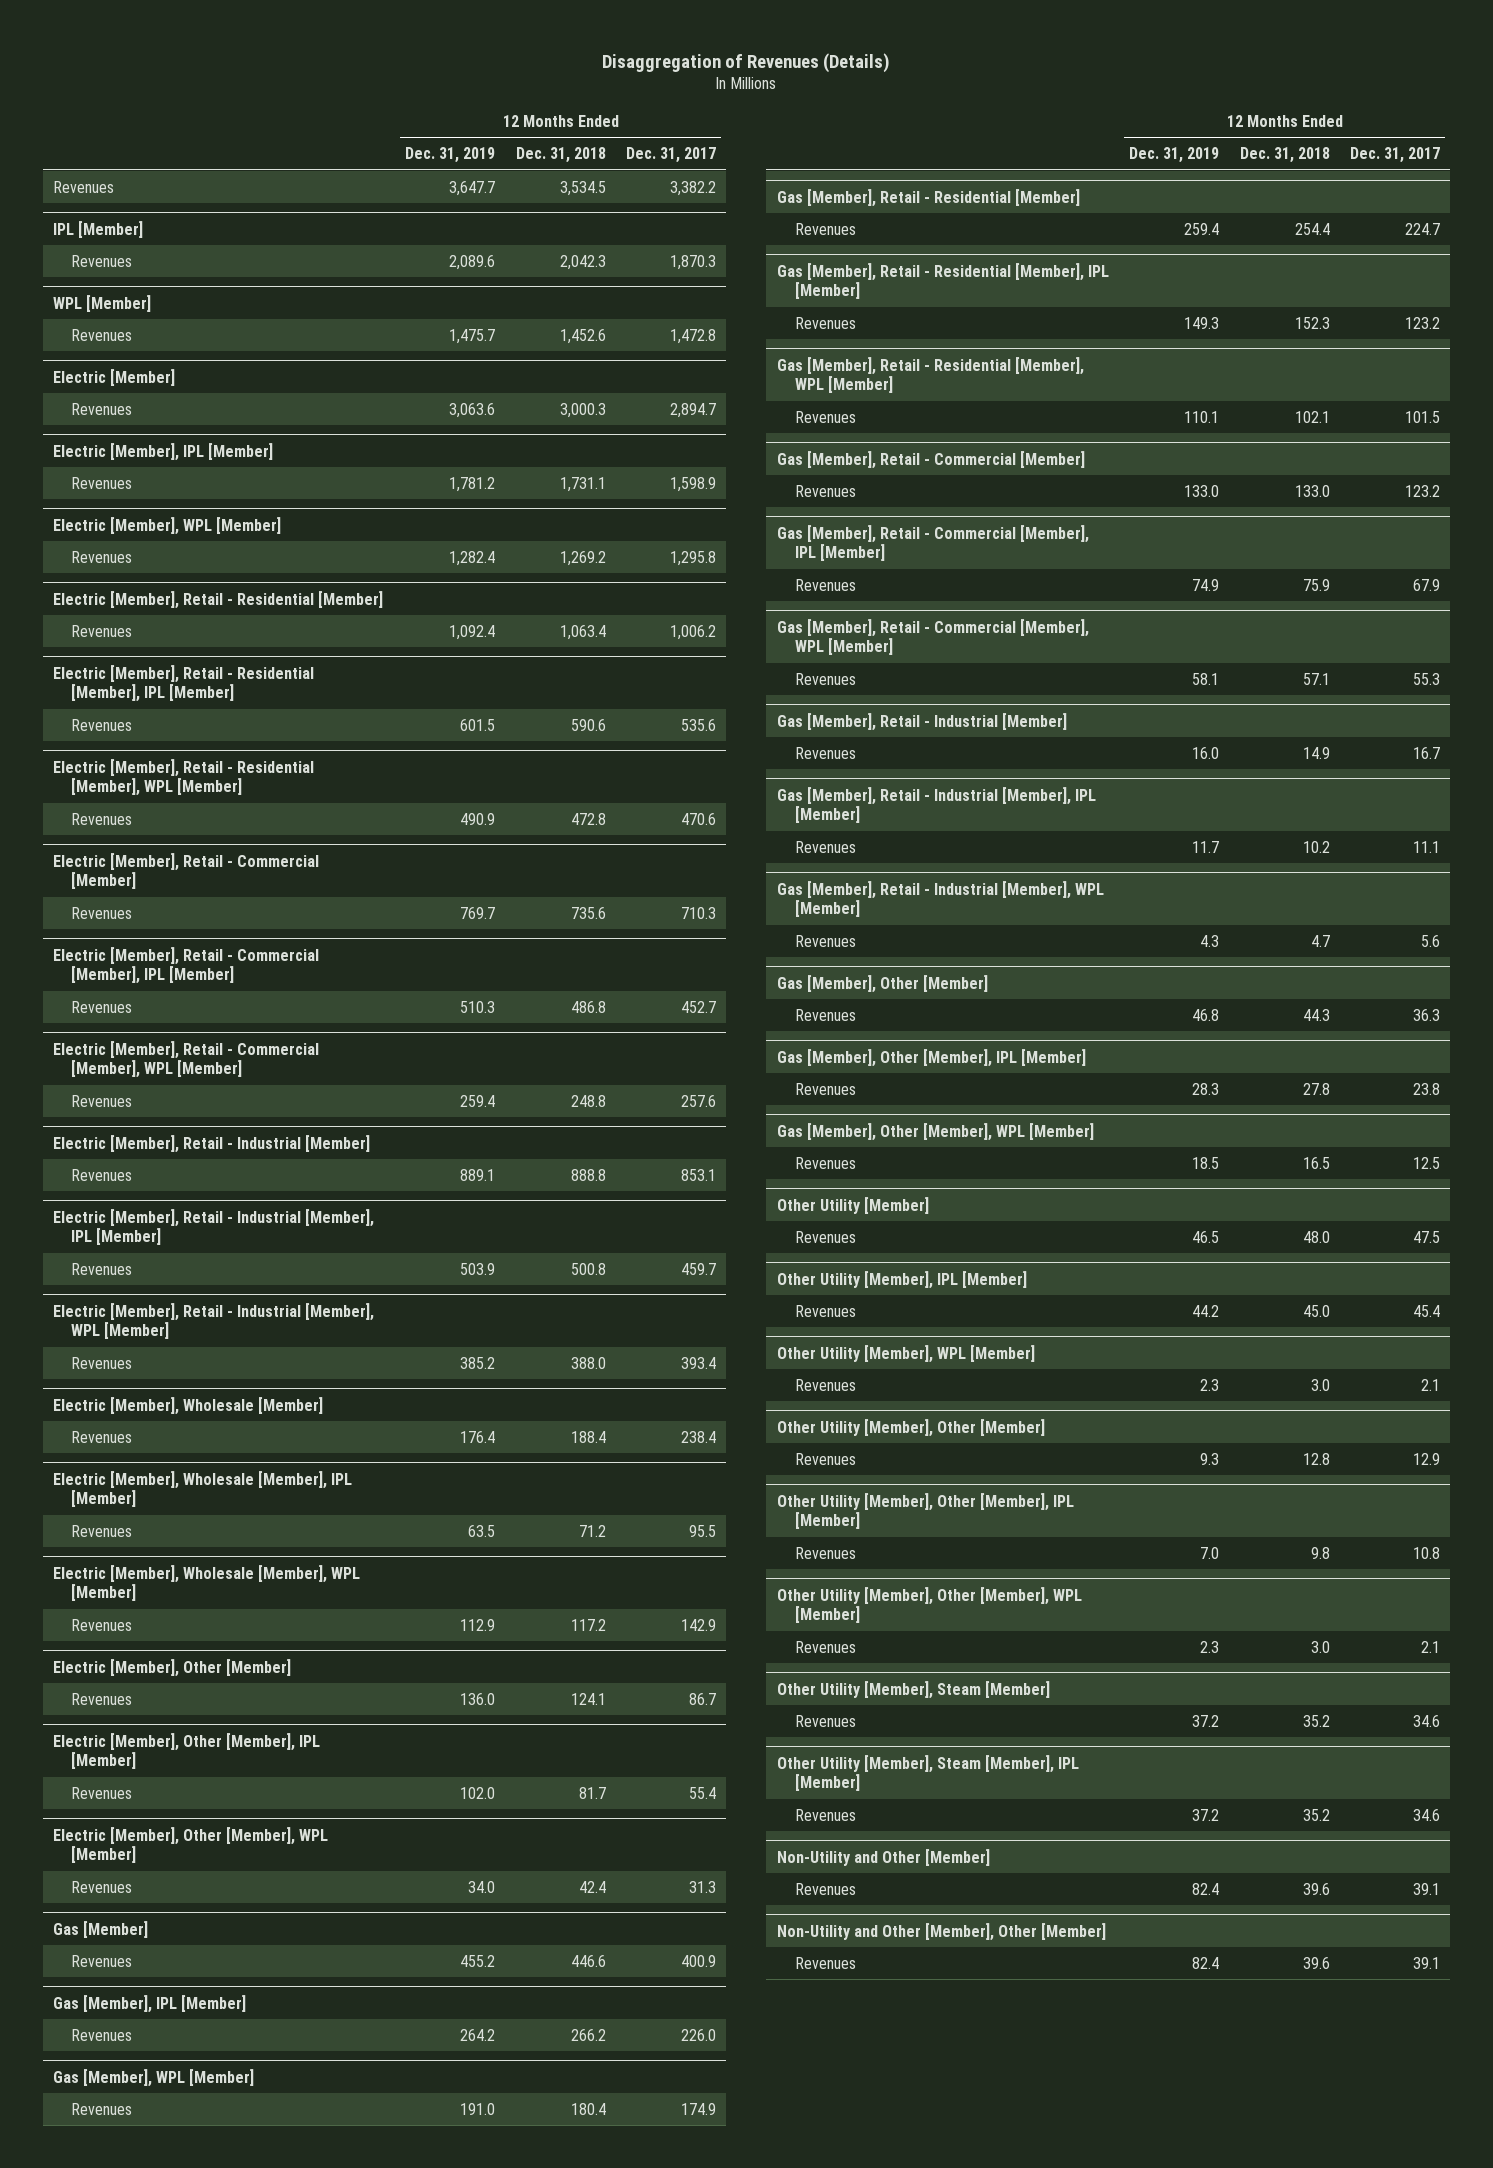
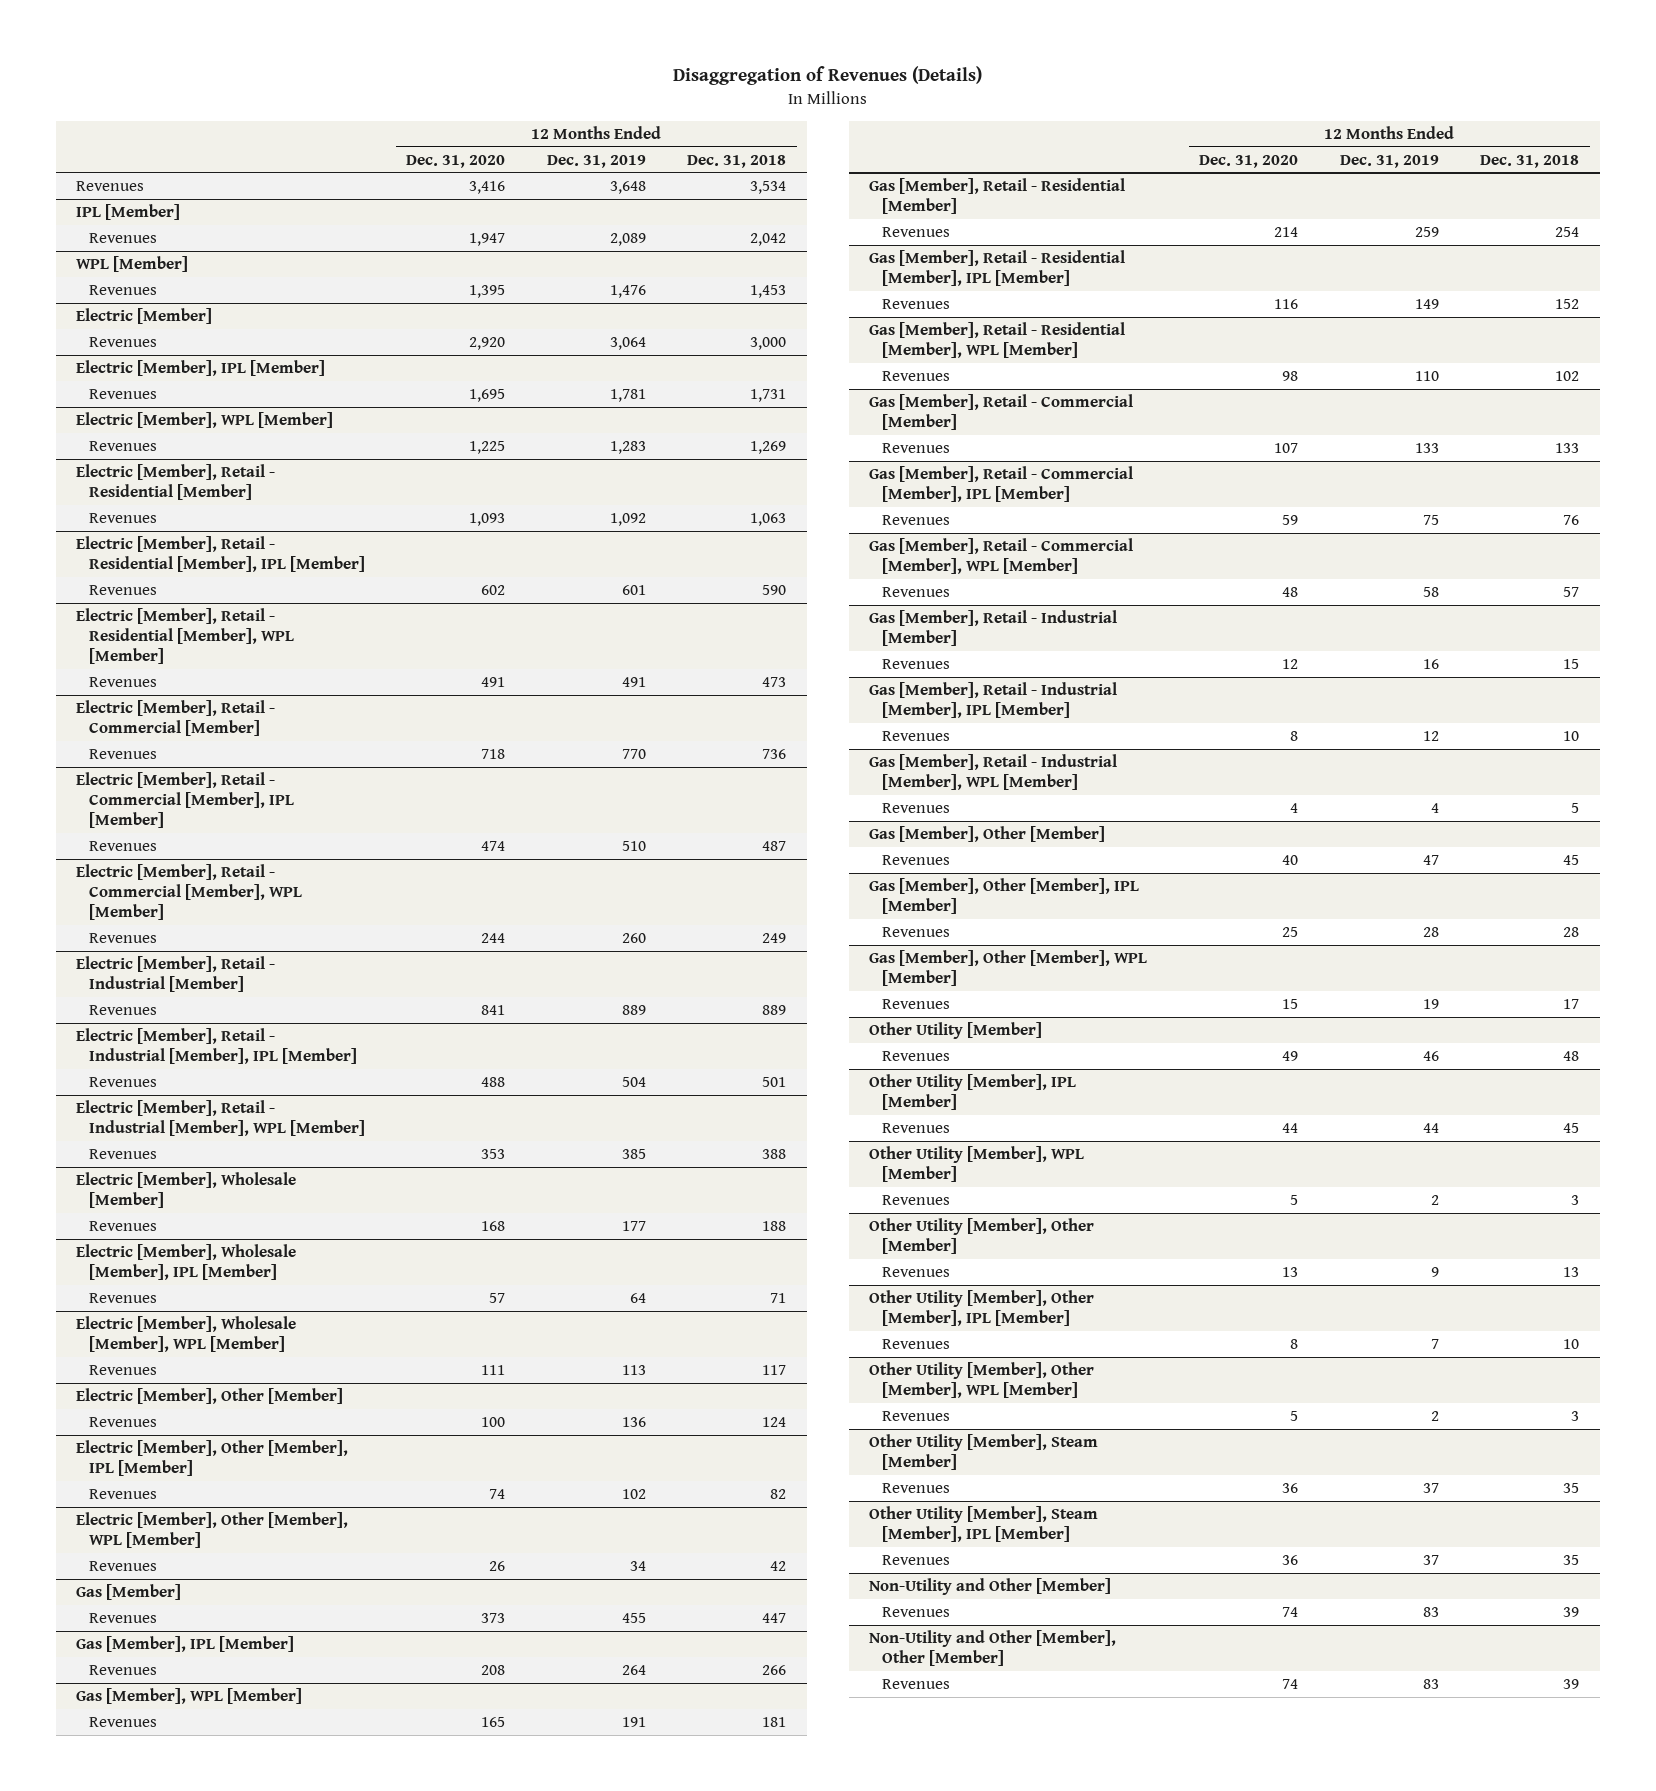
[626,147,717,164] Dec. 31, 2017 -> none
none -> [406,154,506,168] Dec. 31, 2020
[449,180,496,196] 3,647.7 -> [609,181,646,195] 3,648
[559,180,606,196] 3,534.5 -> [750,181,787,195] 3,534
[449,254,496,270] 2,089.6 -> [609,233,646,247] 2,089
[559,254,606,270] 2,042.3 -> [750,233,787,247] 2,042
[449,328,496,344] 1,475.7 -> [609,285,646,299] 1,476
[559,328,606,344] 1,452.6 -> [750,285,787,299] 1,453
[449,402,496,418] 3,063.6 -> [609,337,646,351] 3,064
[559,402,606,418] 3,000.3 -> [750,337,787,351] 3,000
[449,476,496,492] 1,781.2 -> [609,389,646,403] 1,781
[559,476,606,492] 1,731.1 -> [750,389,787,403] 1,731
[449,550,496,566] 1,282.4 -> [609,441,646,455] 1,283
[559,550,606,566] 1,269.2 -> [750,441,787,455] 1,269
[449,624,496,640] 1,092.4 -> [609,513,646,527] 1,092
[559,624,606,640] 1,063.4 -> [750,513,787,527] 1,063
[460,718,496,731] 601.5 -> [621,585,646,596] 601
[570,718,606,731] 590.6 -> [762,585,787,596] 590
[460,812,496,825] 490.9 -> [621,677,646,688] 491
[570,812,606,825] 472.8 -> [762,677,787,688] 473
[460,906,496,919] 769.7 -> [621,749,646,760] 770
[570,906,606,919] 735.6 -> [762,749,787,760] 736
[460,1000,496,1013] 510.3 -> [621,841,646,852] 510
[570,1000,606,1013] 486.8 -> [762,841,787,852] 487
[460,1094,496,1107] 259.4 -> [621,933,646,944] 260
[570,1094,606,1107] 248.8 -> [762,933,787,944] 249
[460,1168,496,1181] 889.1 -> [621,1005,646,1016] 889
[570,1168,606,1181] 888.8 -> [762,1005,787,1016] 889
[460,1262,496,1275] 503.9 -> [621,1077,646,1088] 504
[570,1262,606,1275] 500.8 -> [762,1077,787,1088] 501
[460,1356,496,1369] 385.2 -> [621,1149,646,1160] 385
[570,1356,606,1369] 388.0 -> [762,1149,787,1160] 388
[460,1430,496,1443] 176.4 -> [621,1221,646,1232] 177
[570,1430,606,1443] 188.4 -> [762,1221,787,1232] 188
[468,1524,496,1537] 63.5 -> [629,1293,646,1304] 64
[578,1524,606,1537] 71.2 -> [770,1293,787,1304] 71
[460,1618,496,1631] 112.9 -> [621,1365,646,1376] 113
[570,1618,606,1631] 117.2 -> [762,1365,787,1376] 117
[460,1692,496,1705] 136.0 -> [621,1417,646,1428] 136
[570,1692,606,1705] 124.1 -> [762,1417,787,1428] 124
[460,1786,496,1799] 102.0 -> [621,1489,646,1500] 102
[578,1786,606,1799] 81.7 -> [770,1489,787,1500] 82
[468,1880,496,1893] 34.0 -> [629,1561,646,1572] 34
[578,1880,606,1893] 42.4 -> [770,1561,787,1572] 42
[460,1954,496,1967] 455.2 -> [621,1613,646,1624] 455
[570,1954,606,1967] 446.6 -> [762,1613,787,1624] 447
[460,2028,496,2041] 264.2 -> [621,1665,646,1676] 264
[570,2028,606,2041] 266.2 -> [762,1665,787,1676] 266
[460,2102,496,2115] 191.0 -> [621,1717,646,1728] 191
[570,2102,606,2115] 180.4 -> [762,1717,787,1728] 181
[1184,222,1220,235] 259.4 -> [1414,227,1439,238] 259
[1294,222,1330,235] 254.4 -> [1555,227,1580,238] 254
[1184,316,1220,329] 149.3 -> [1414,299,1439,310] 149
[1294,316,1330,329] 152.3 -> [1555,299,1580,310] 152
[1184,410,1220,423] 110.1 -> [1414,371,1439,382] 110
[1294,410,1330,423] 102.1 -> [1555,371,1580,382] 102
[1184,484,1220,497] 133.0 -> [1414,443,1439,454] 133
[1294,484,1330,497] 133.0 -> [1555,443,1580,454] 133
[1192,578,1220,591] 74.9 -> [1422,515,1439,526] 75
[1302,578,1330,591] 75.9 -> [1563,515,1580,526] 76
[1192,672,1220,685] 58.1 -> [1422,587,1439,598] 58
[1302,672,1330,685] 57.1 -> [1563,587,1580,598] 57
[1192,746,1220,759] 16.0 -> [1422,659,1439,670] 16
[1302,746,1330,759] 14.9 -> [1563,659,1580,670] 15
[1192,840,1220,853] 11.7 -> [1422,731,1439,742] 12
[1302,840,1330,853] 10.2 -> [1563,731,1580,742] 10
[1200,934,1220,947] 4.3 -> [1430,803,1439,814] 4
[1310,934,1330,947] 4.7 -> [1571,803,1580,814] 5
[1192,1008,1220,1021] 46.8 -> [1422,855,1439,866] 47
[1302,1008,1330,1021] 44.3 -> [1563,855,1580,866] 45
[1192,1082,1220,1095] 28.3 -> [1422,927,1439,938] 28
[1302,1082,1330,1095] 27.8 -> [1563,927,1580,938] 28
[1192,1156,1220,1169] 18.5 -> [1422,999,1439,1010] 19
[1302,1156,1330,1169] 16.5 -> [1563,999,1580,1010] 17
[1192,1230,1220,1243] 46.5 -> [1422,1051,1439,1062] 46
[1302,1230,1330,1243] 48.0 -> [1563,1051,1580,1062] 48
[1192,1304,1220,1317] 44.2 -> [1422,1123,1439,1134] 44
[1302,1304,1330,1317] 45.0 -> [1563,1123,1580,1134] 45
[1200,1378,1220,1391] 2.3 -> [1430,1195,1439,1206] 2
[1310,1378,1330,1391] 3.0 -> [1571,1195,1580,1206] 3
[1200,1452,1220,1465] 9.3 -> [1430,1267,1439,1278] 9
[1302,1452,1330,1465] 12.8 -> [1563,1267,1580,1278] 13
[1200,1546,1220,1559] 7.0 -> [1430,1339,1439,1350] 7
[1310,1546,1330,1559] 9.8 -> [1563,1339,1580,1350] 10
[1200,1640,1220,1653] 2.3 -> [1430,1411,1439,1422] 2
[1310,1640,1330,1653] 3.0 -> [1571,1411,1580,1422] 3
[1192,1714,1220,1727] 37.2 -> [1422,1483,1439,1494] 37
[1302,1714,1330,1727] 35.2 -> [1563,1483,1580,1494] 35
[1192,1808,1220,1821] 37.2 -> [1422,1555,1439,1566] 37
[1302,1808,1330,1821] 35.2 -> [1563,1555,1580,1566] 35
[1192,1882,1220,1895] 82.4 -> [1422,1607,1439,1618] 83
[1302,1882,1330,1895] 39.6 -> [1563,1607,1580,1618] 39
[1192,1956,1220,1969] 82.4 -> [1422,1679,1439,1690] 83
[1302,1956,1330,1969] 39.6 -> [1563,1679,1580,1690] 39

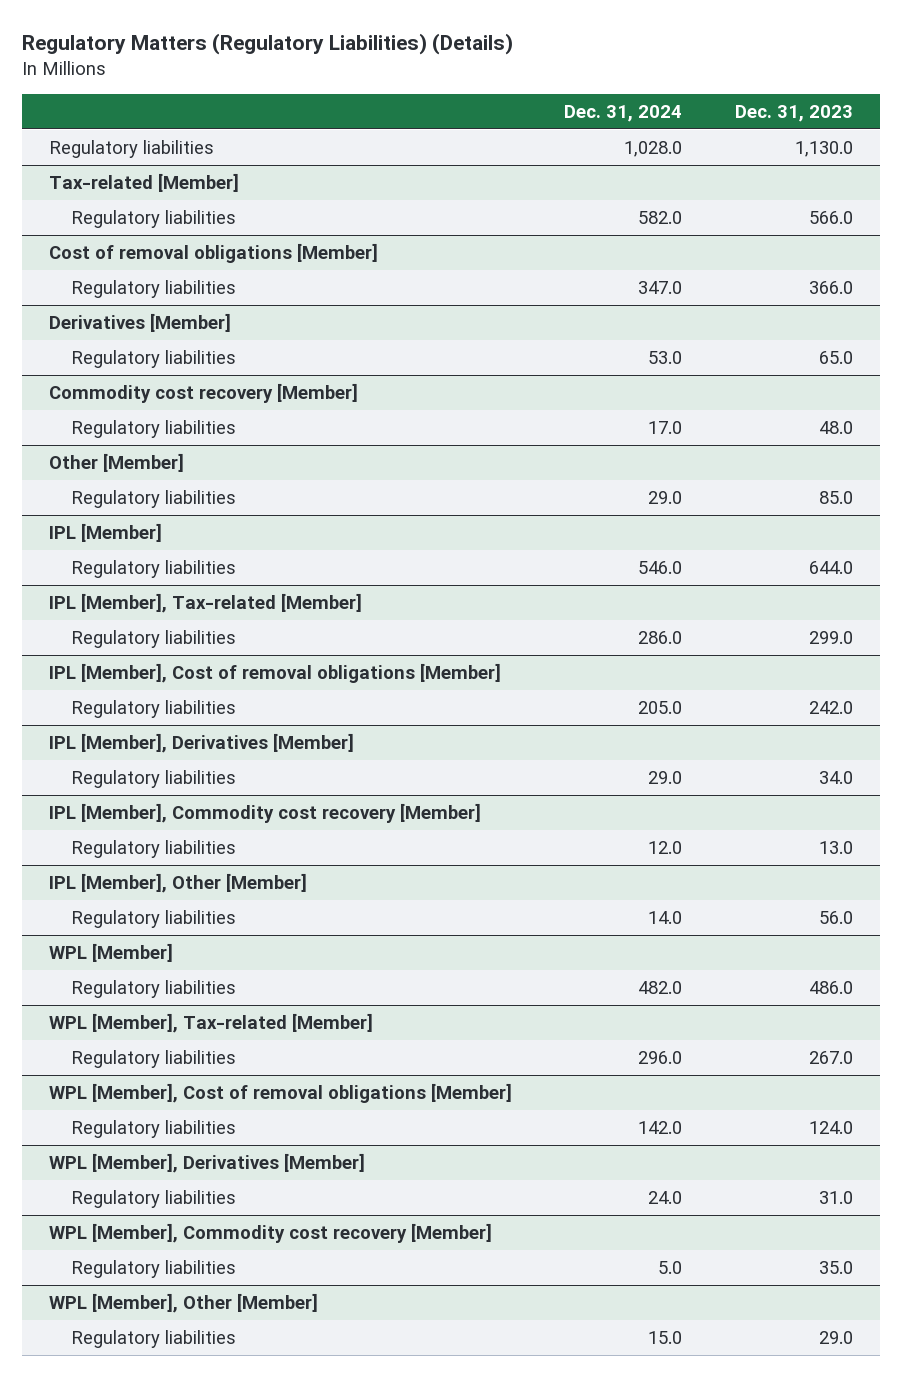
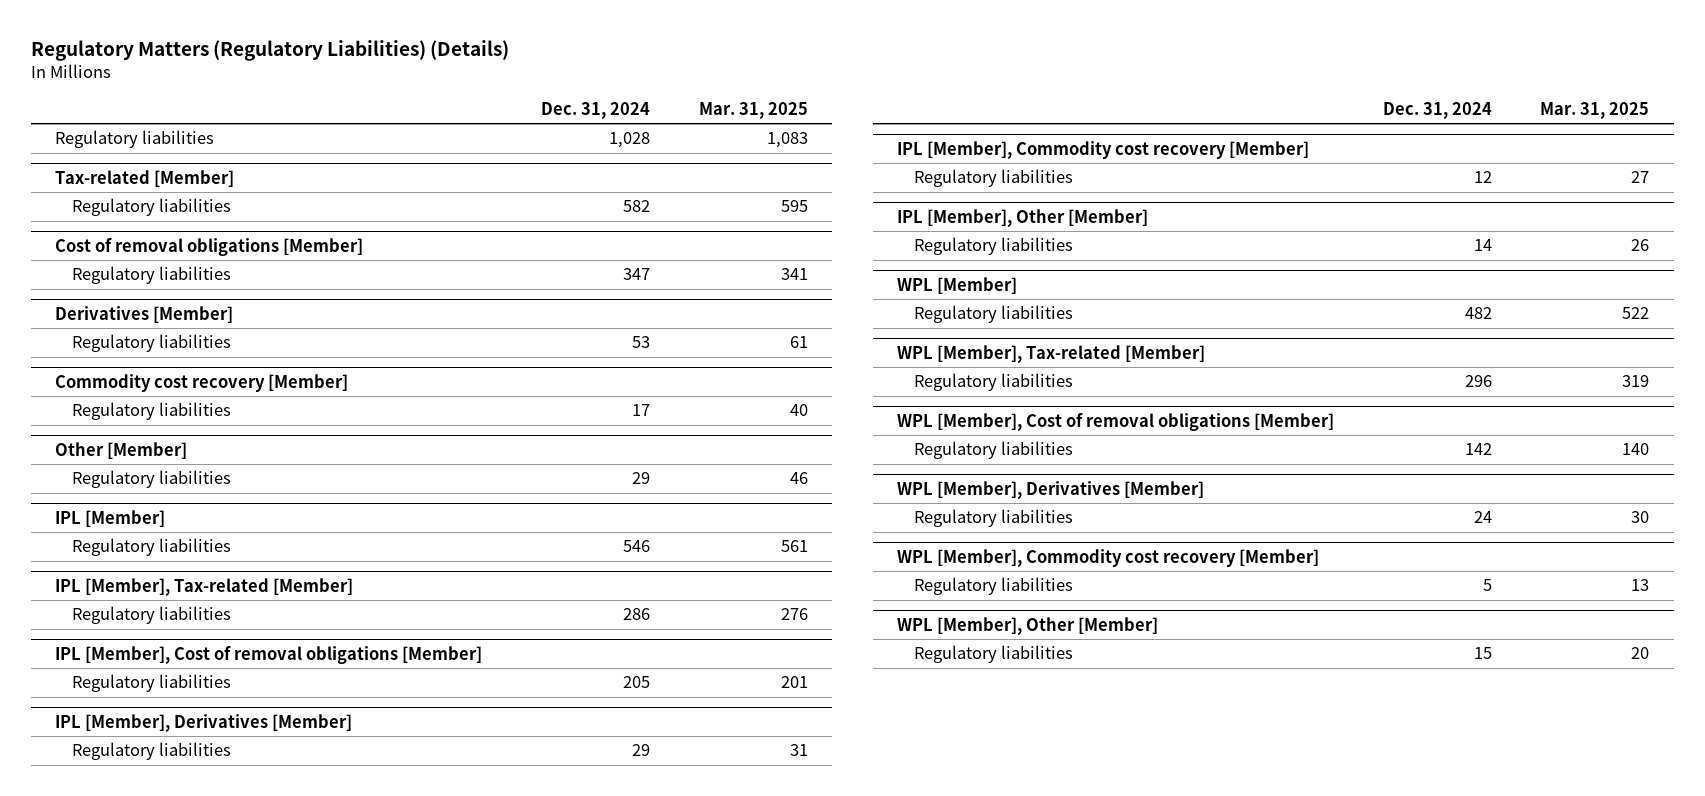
[735,104,854,122] Dec. 31, 2023 -> none
none -> [698,102,808,120] Mar. 31, 2025
[624,141,683,158] 1,028.0 -> [608,132,650,149] 1,028
[638,211,683,225] 582.0 -> [622,200,650,213] 582
[638,281,683,295] 347.0 -> [622,268,650,281] 347
[648,351,683,365] 53.0 -> [631,336,650,349] 53
[648,421,683,435] 17.0 -> [631,404,650,417] 17
[648,491,683,505] 29.0 -> [631,472,650,485] 29
[638,561,683,575] 546.0 -> [622,540,650,553] 546
[638,631,683,645] 286.0 -> [622,608,650,621] 286
[638,701,683,715] 205.0 -> [622,676,650,689] 205
[648,771,683,785] 29.0 -> [631,744,650,757] 29
[648,841,683,855] 12.0 -> [1473,171,1492,184] 12
[648,911,683,925] 14.0 -> [1473,239,1492,252] 14
[638,981,683,995] 482.0 -> [1464,307,1492,320] 482
[638,1051,683,1065] 296.0 -> [1464,375,1492,388] 296
[638,1121,683,1135] 142.0 -> [1464,443,1492,456] 142
[648,1191,683,1205] 24.0 -> [1473,511,1492,524] 24
[658,1261,683,1275] 5.0 -> [1482,579,1492,592] 5
[648,1331,683,1345] 15.0 -> [1473,647,1492,660] 15

